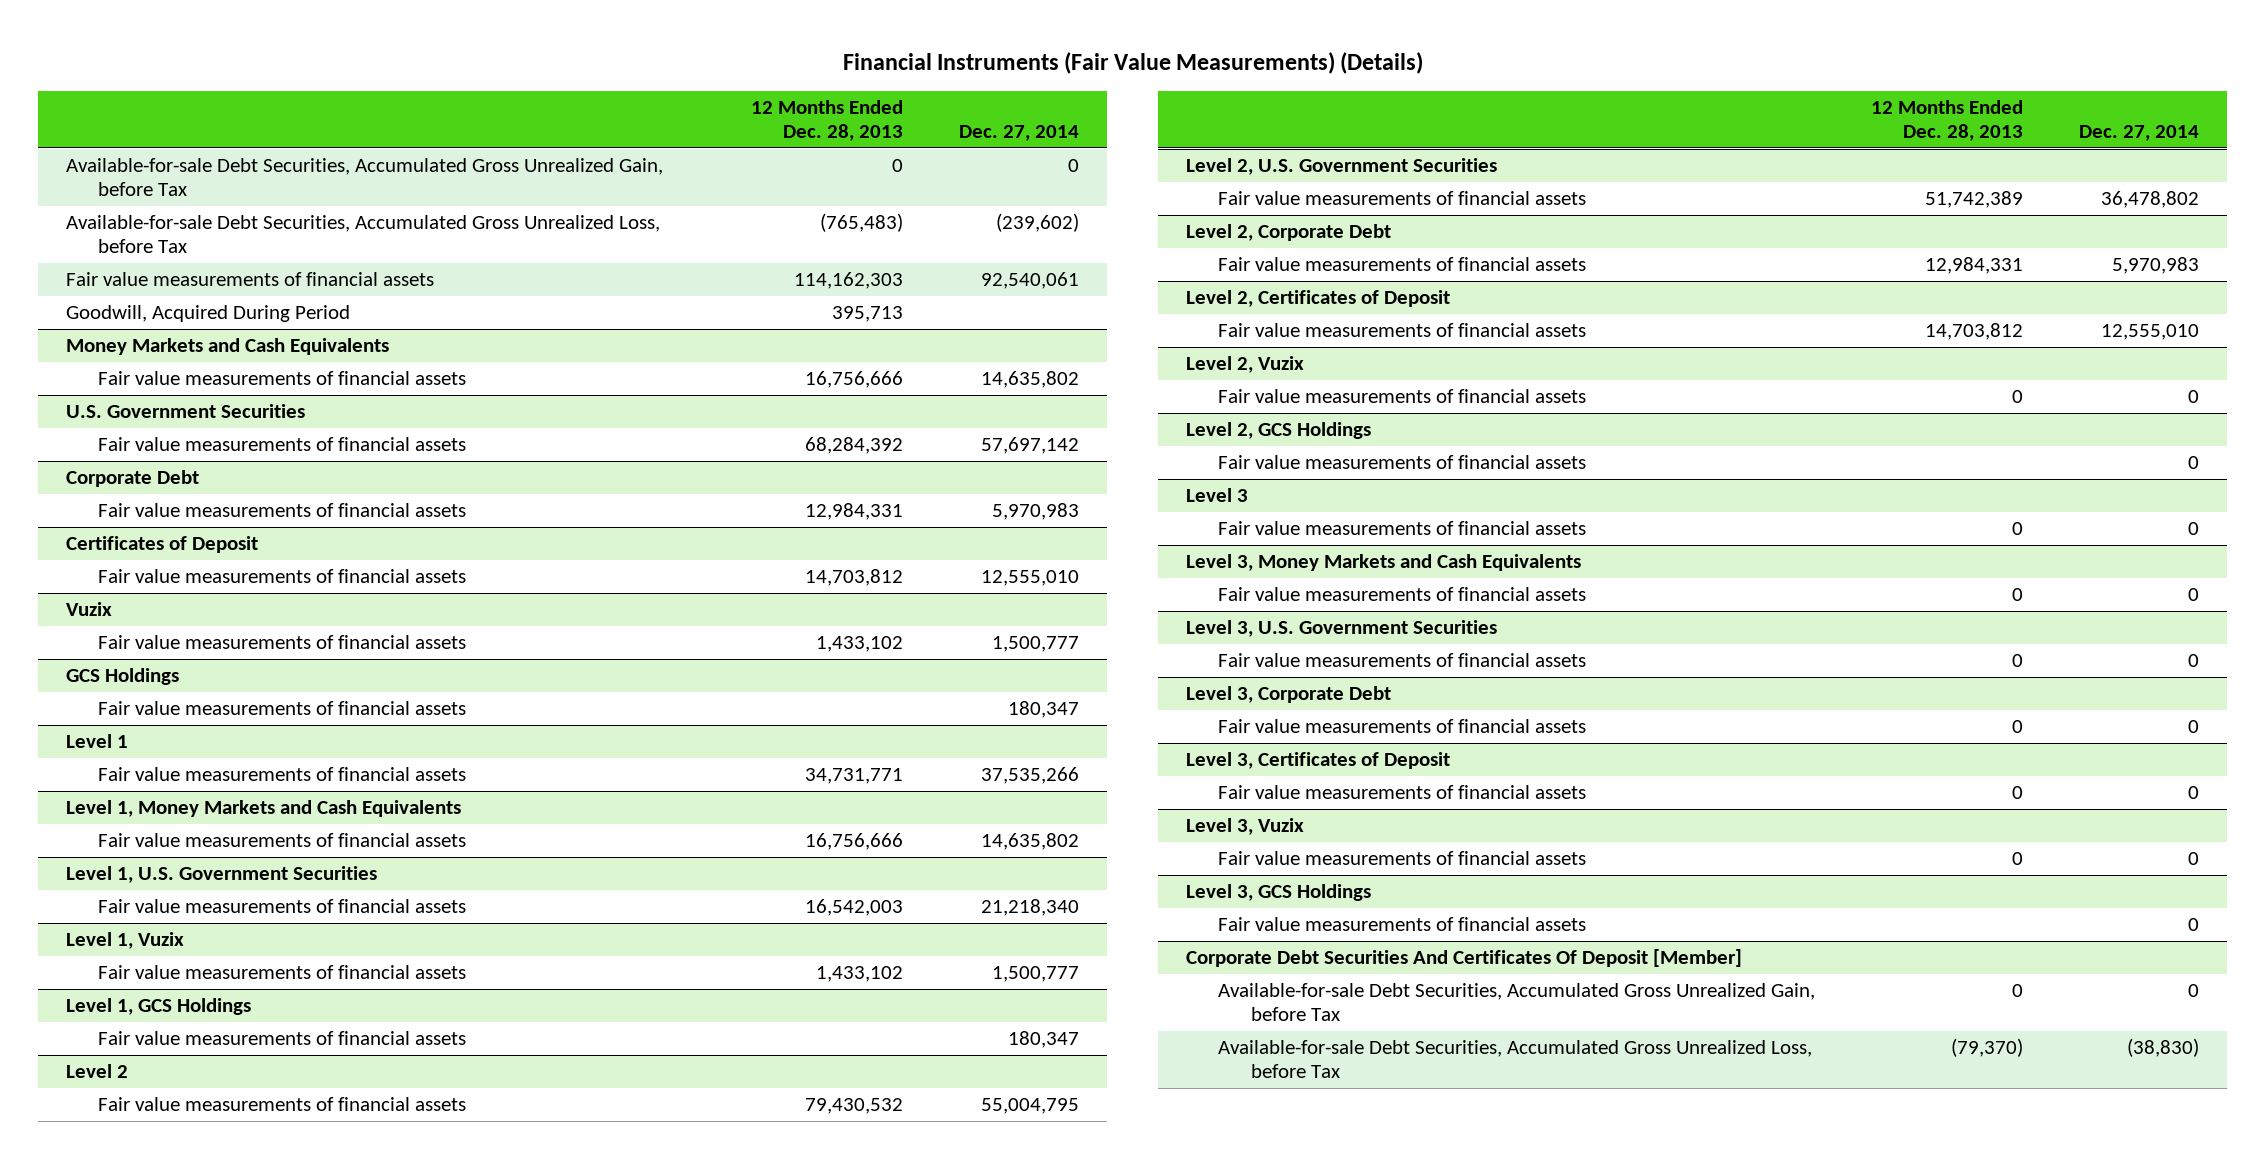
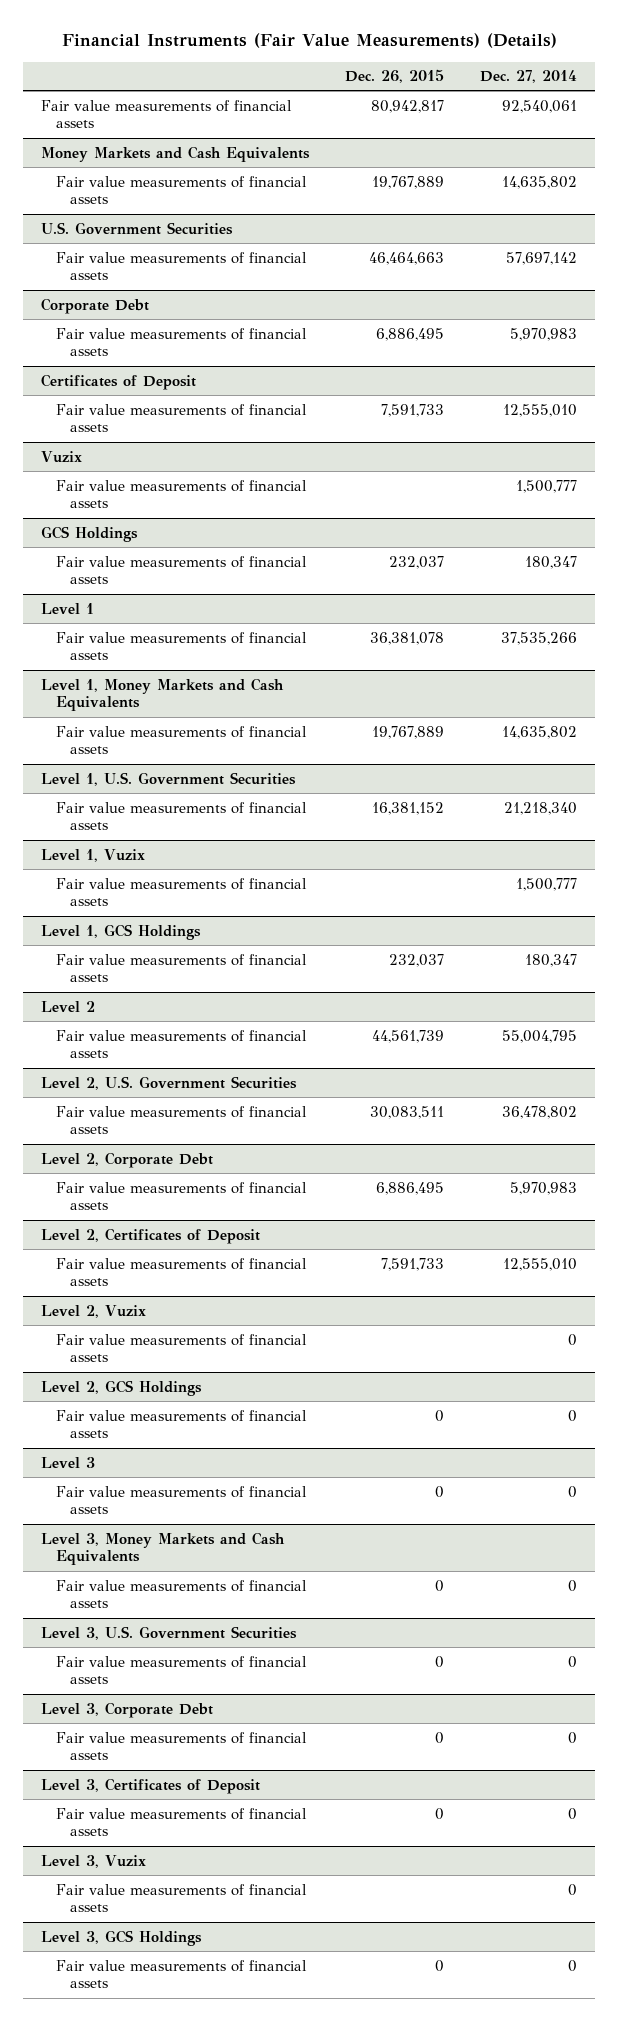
[751,99,904,141] 12 Months Ended Dec. 28, 2013 -> none
none -> [345,69,445,84] Dec. 26, 2015
[66,158,664,197] Available-for-sale Debt Securities, Accumulated Gross Unrealized Gain, before Tax -> none
[66,215,661,254] Available-for-sale Debt Securities, Accumulated Gross Unrealized Loss, before Tax -> none
[66,305,351,323] Goodwill, Acquired During Period -> none
[1186,949,1743,968] Corporate Debt Securities And Certificates Of Deposit [Member] -> none
[1218,983,1816,1022] Available-for-sale Debt Securities, Accumulated Gross Unrealized Gain, before Tax -> none
[1218,1040,1813,1079] Available-for-sale Debt Securities, Accumulated Gross Unrealized Loss, before Tax -> none

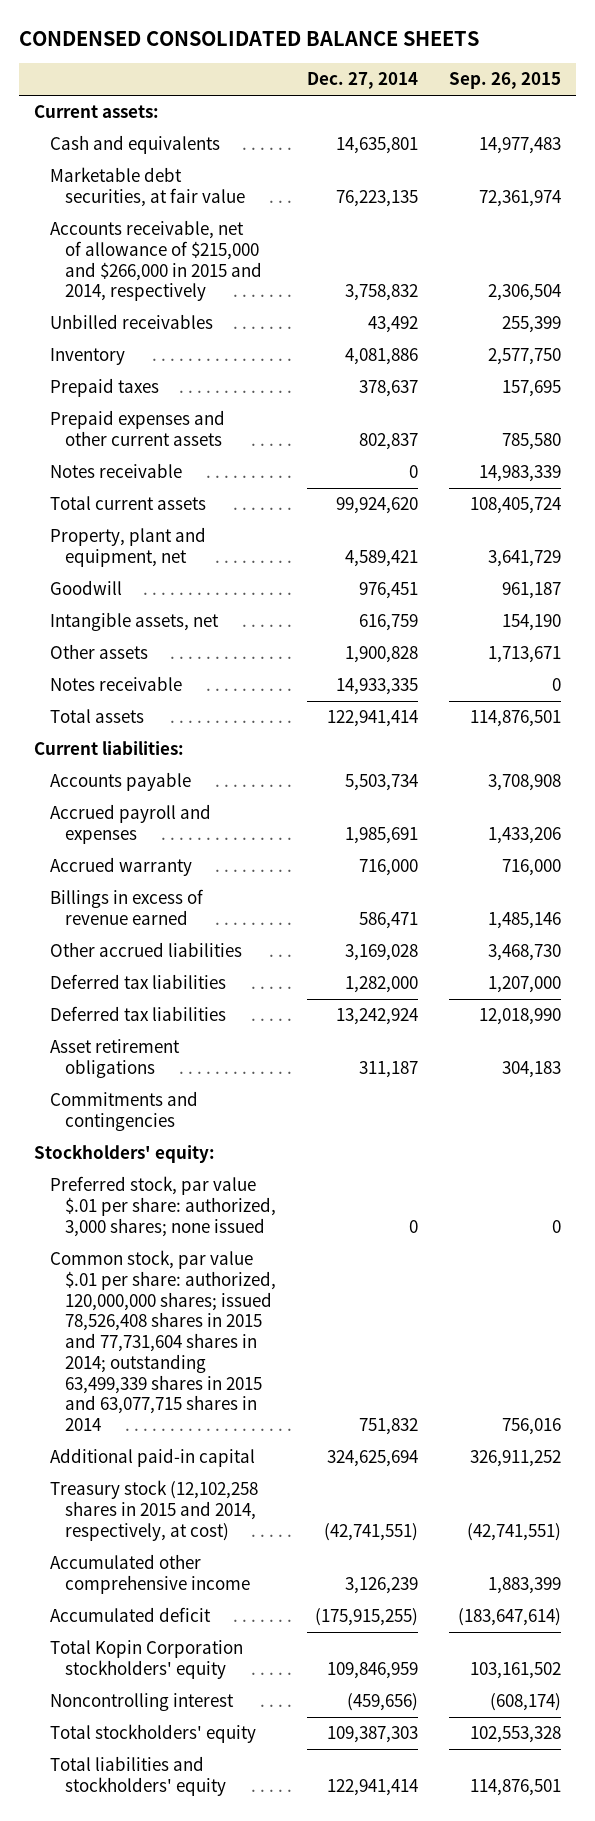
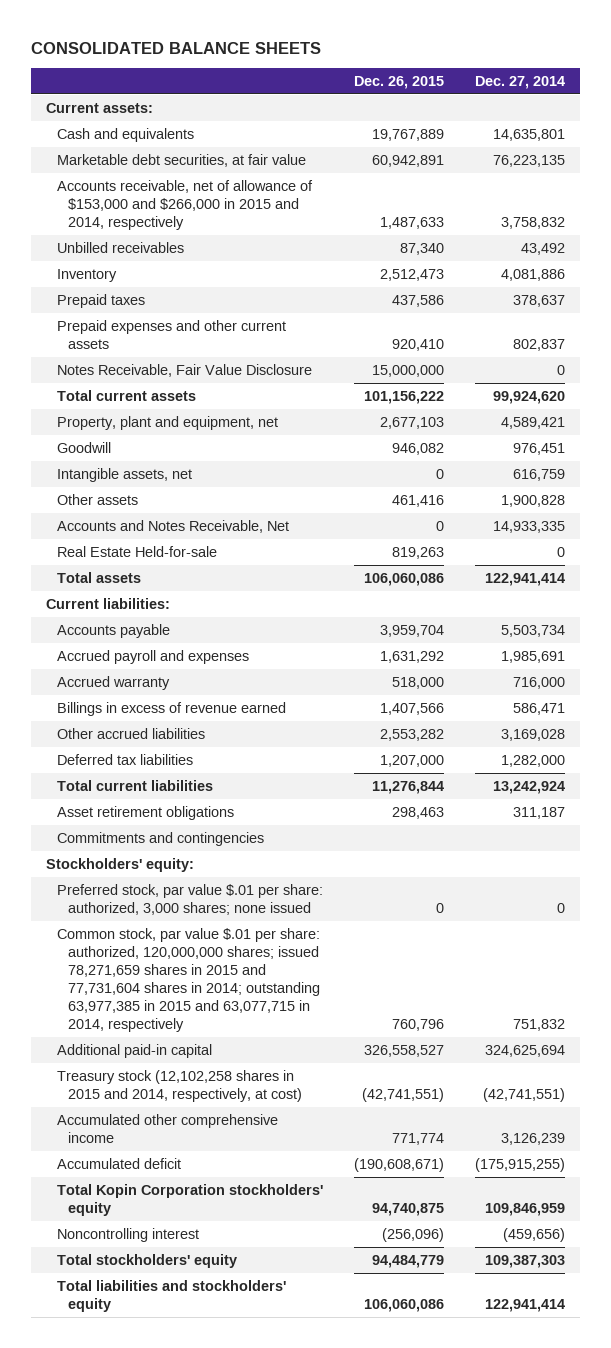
[19,30,480,46] CONDENSED CONSOLIDATED BALANCE SHEETS -> [31,41,322,54] CONSOLIDATED BALANCE SHEETS
[448,72,561,90] Sep. 26, 2015 -> none
none -> [353,76,444,90] Dec. 26, 2015
[49,220,263,302] Accounts receivable, net of allowance of $215,000 and $266,000 in 2015 and 2014, respectively -> [57,179,314,230] Accounts receivable, net of allowance of $153,000 and $266,000 in 2015 and 2014, respectively
[49,463,182,479] Notes receivable -> none
none -> [57,363,313,377] Notes Receivable, Fair Value Disclosure
[49,676,182,692] Notes receivable -> [57,519,290,533] Accounts and Notes Receivable, Net
none -> [57,545,218,557] Real Estate Held-for-sale
[49,1006,226,1022] Deferred tax liabilities -> [57,779,214,791] Total current liabilities
[49,1250,277,1432] Common stock, par value $.01 per share: authorized, 120,000,000 shares; issued 78,526,408 shares in 2015 and 77,731,604 shares in 2014; outstanding 63,499,339 shares in 2015 and 63,077,715 shares in 2014 -> [57,927,321,1032] Common stock, par value $.01 per share: authorized, 120,000,000 shares; issued 78,271,659 shares in 2015 and 77,731,604 shares in 2014; outstanding 63,977,385 in 2015 and 63,077,715 in 2014, respectively

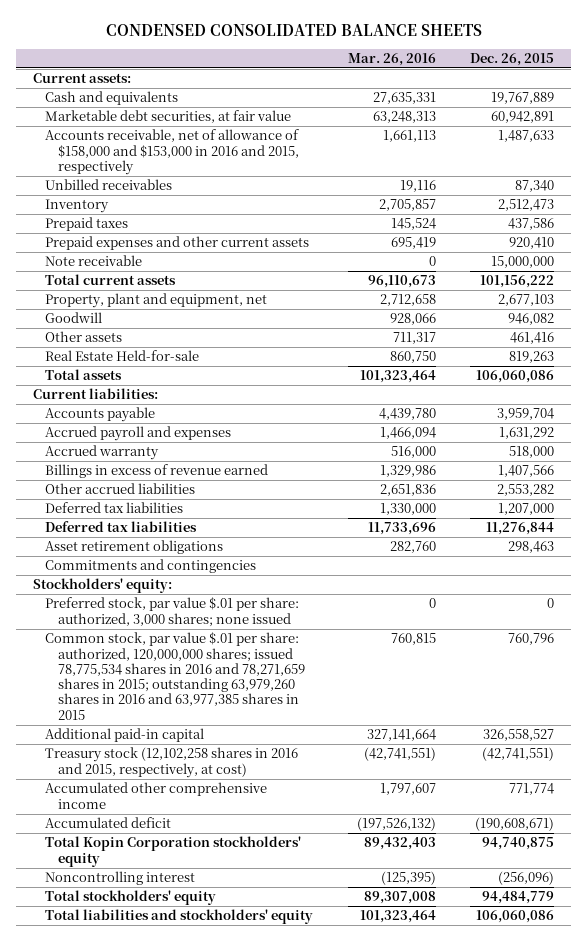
[31,41,322,54] CONSOLIDATED BALANCE SHEETS -> [105,23,482,36] CONDENSED CONSOLIDATED BALANCE SHEETS
[474,76,565,90] Dec. 27, 2014 -> none
none -> [347,52,436,66] Mar. 26, 2016
[57,179,314,230] Accounts receivable, net of allowance of $153,000 and $266,000 in 2015 and 2014, respectively -> [45,129,300,175] Accounts receivable, net of allowance of $158,000 and $153,000 in 2016 and 2015, respectively
[57,363,313,377] Notes Receivable, Fair Value Disclosure -> none
none -> [45,255,143,267] Note receivable
[57,467,193,482] Intangible assets, net -> none
[57,519,290,533] Accounts and Notes Receivable, Net -> none
[57,779,214,791] Total current liabilities -> [45,521,198,533] Deferred tax liabilities
[57,927,321,1032] Common stock, par value $.01 per share: authorized, 120,000,000 shares; issued 78,271,659 shares in 2015 and 77,731,604 shares in 2014; outstanding 63,977,385 in 2015 and 63,077,715 in 2014, respectively -> [45,632,306,720] Common stock, par value $.01 per share: authorized, 120,000,000 shares; issued 78,775,534 shares in 2016 and 78,271,659 shares in 2015; outstanding 63,979,260 shares in 2016 and 63,977,385 shares in 2015
[57,1069,303,1102] Treasury stock (12,102,258 shares in 2015 and 2014, respectively, at cost) -> [45,747,299,778] Treasury stock (12,102,258 shares in 2016 and 2015, respectively, at cost)

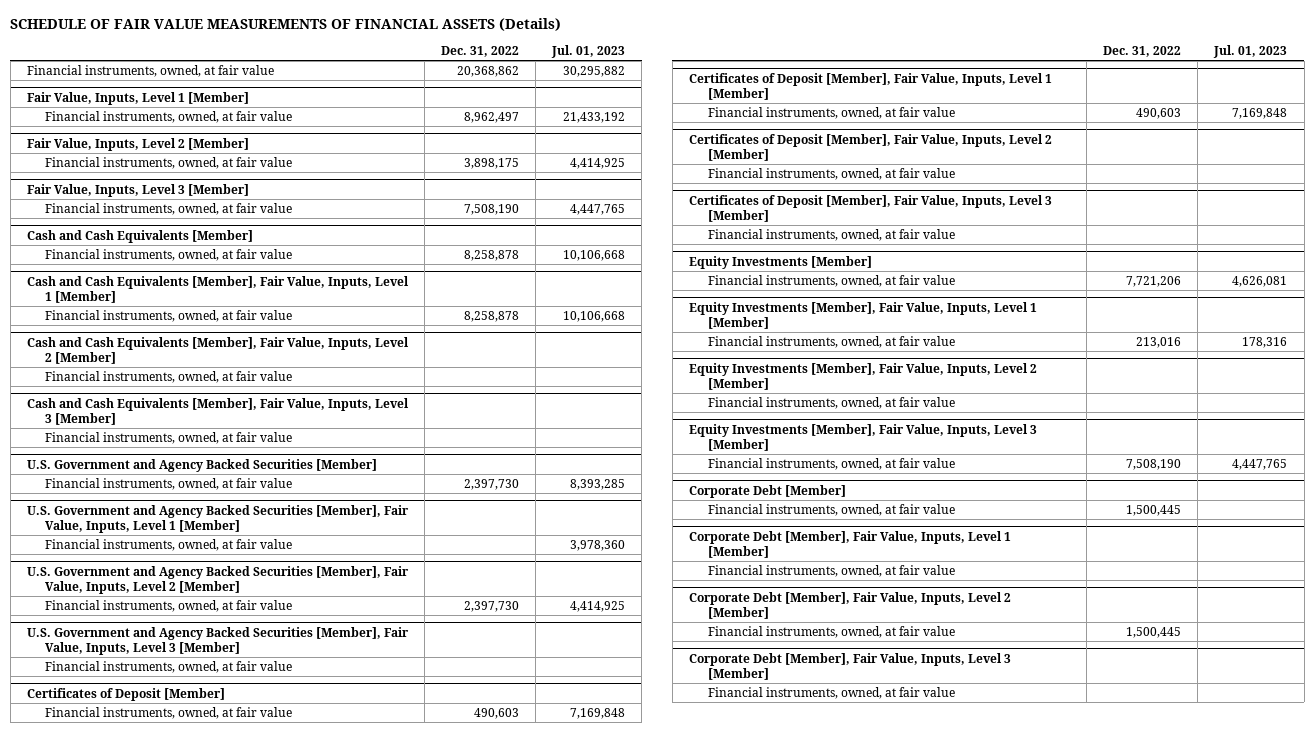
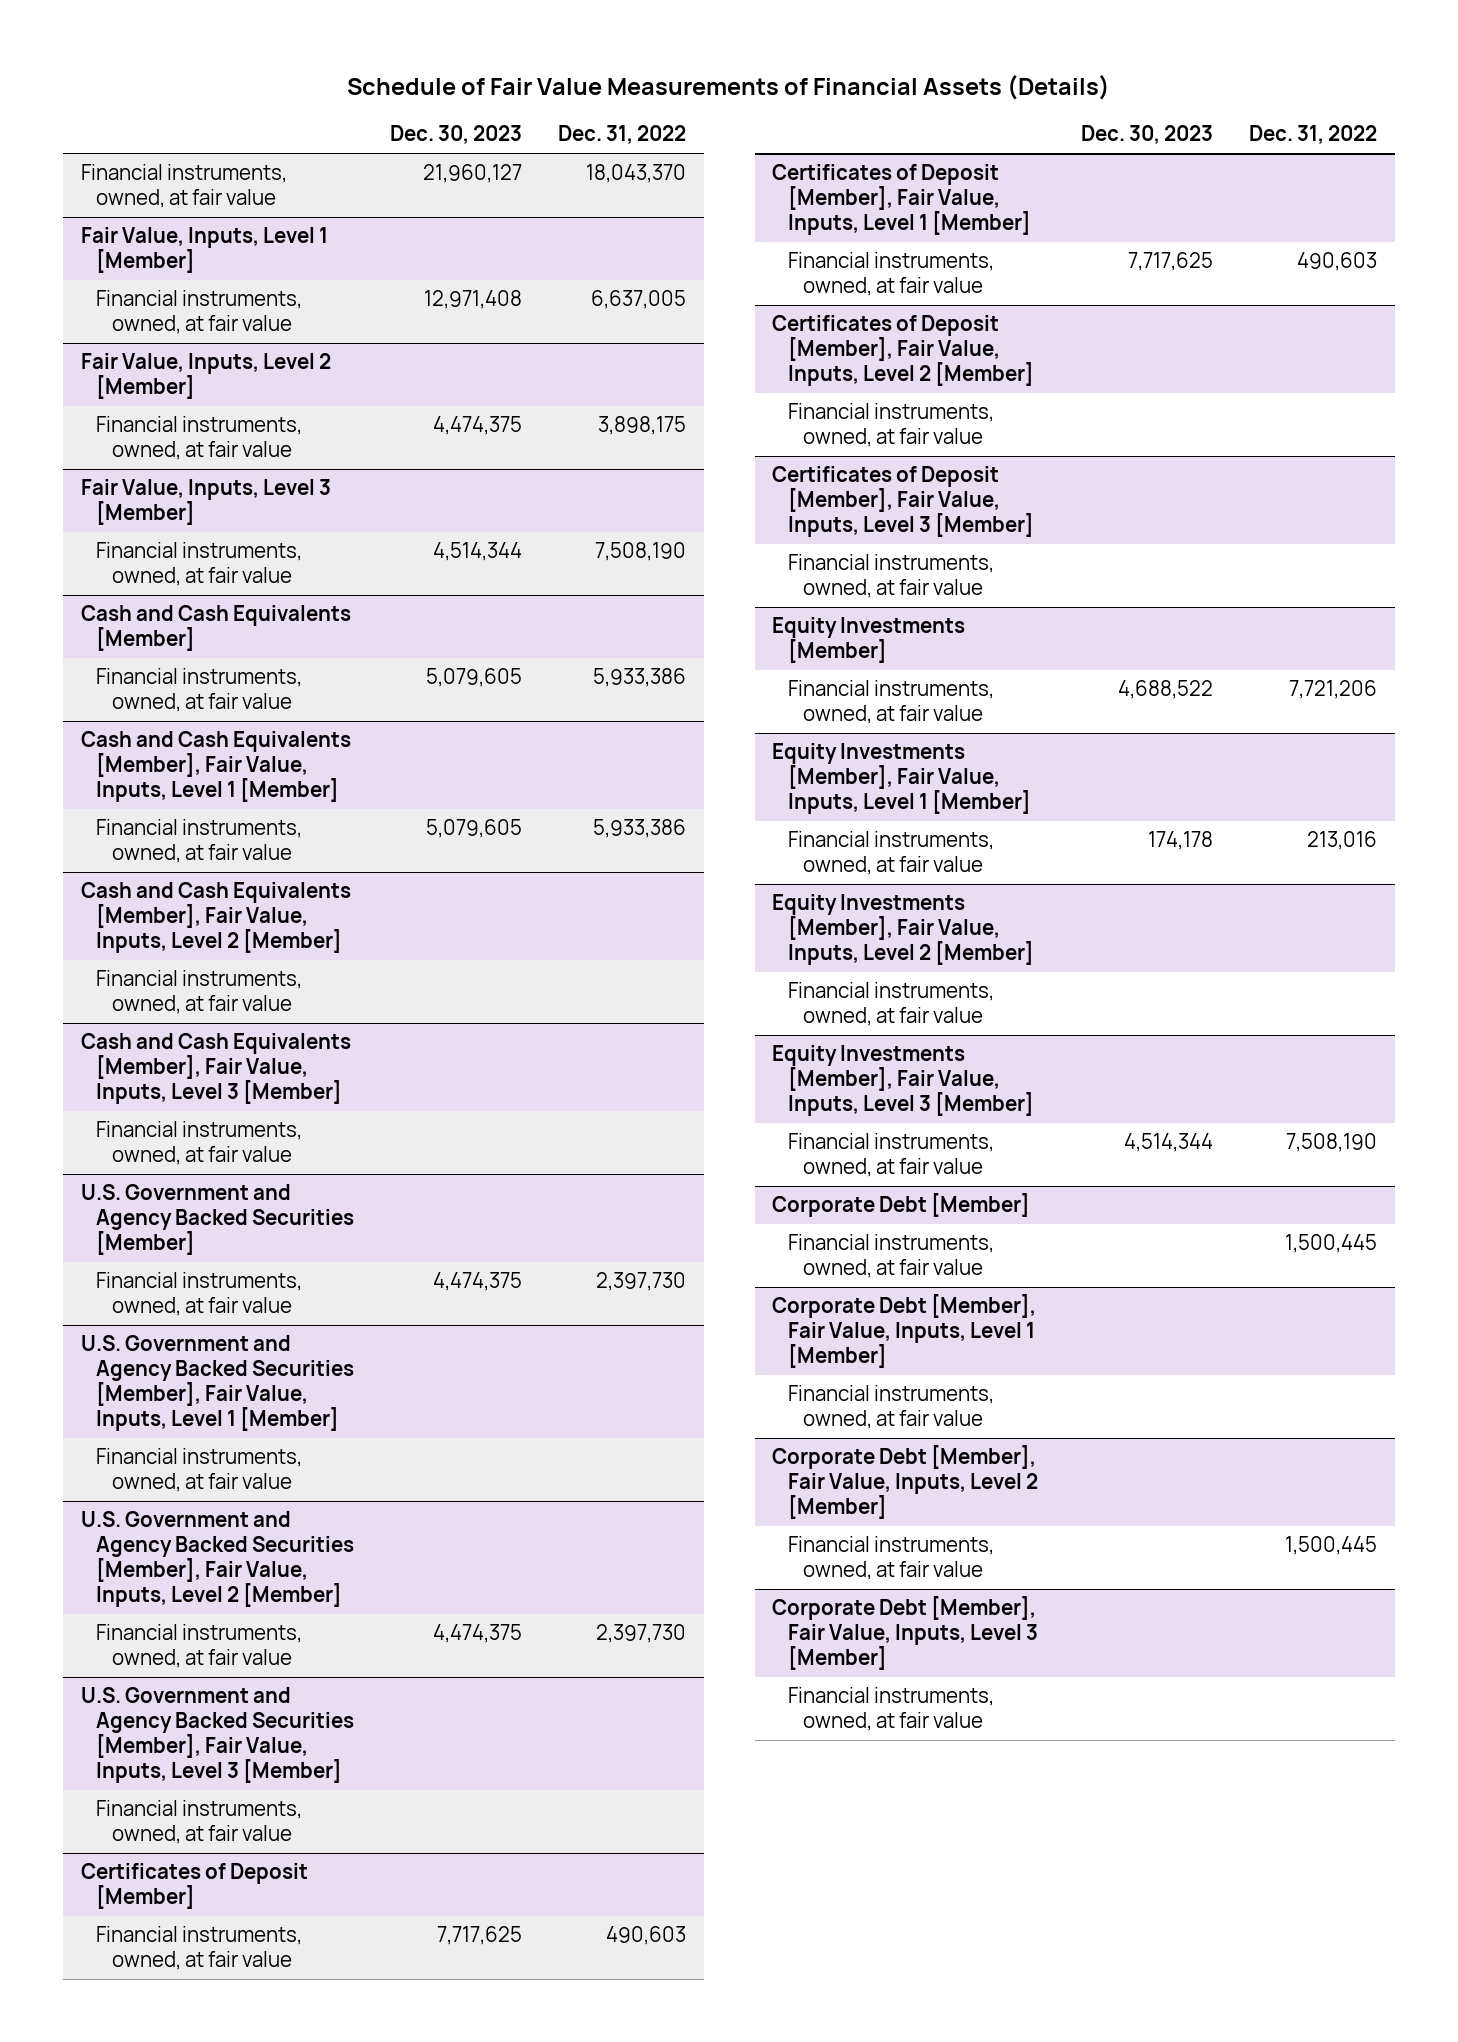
[10,17,562,31] SCHEDULE OF FAIR VALUE MEASUREMENTS OF FINANCIAL ASSETS (Details) -> [347,74,1111,100] Schedule of Fair Value Measurements of Financial Assets (Details)
[551,45,626,59] Jul. 01, 2023 -> none
none -> [390,125,523,145] Dec. 30, 2023
[456,65,519,77] 20,368,862 -> [585,164,686,184] 18,043,370
[463,111,519,123] 8,962,497 -> [590,290,686,310] 6,637,005
[463,249,519,261] 8,258,878 -> [592,668,686,688] 5,933,386
[463,310,519,322] 8,258,878 -> [592,819,686,839] 5,933,386

